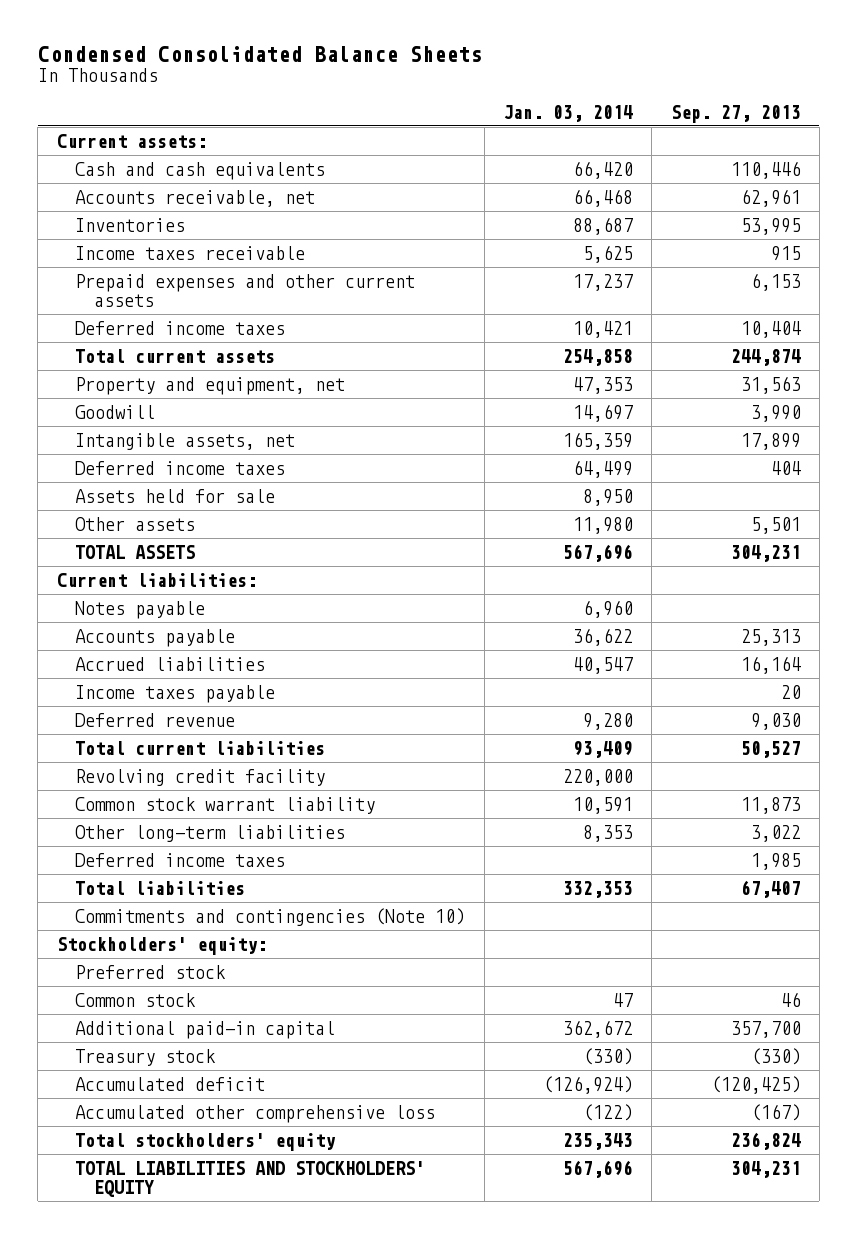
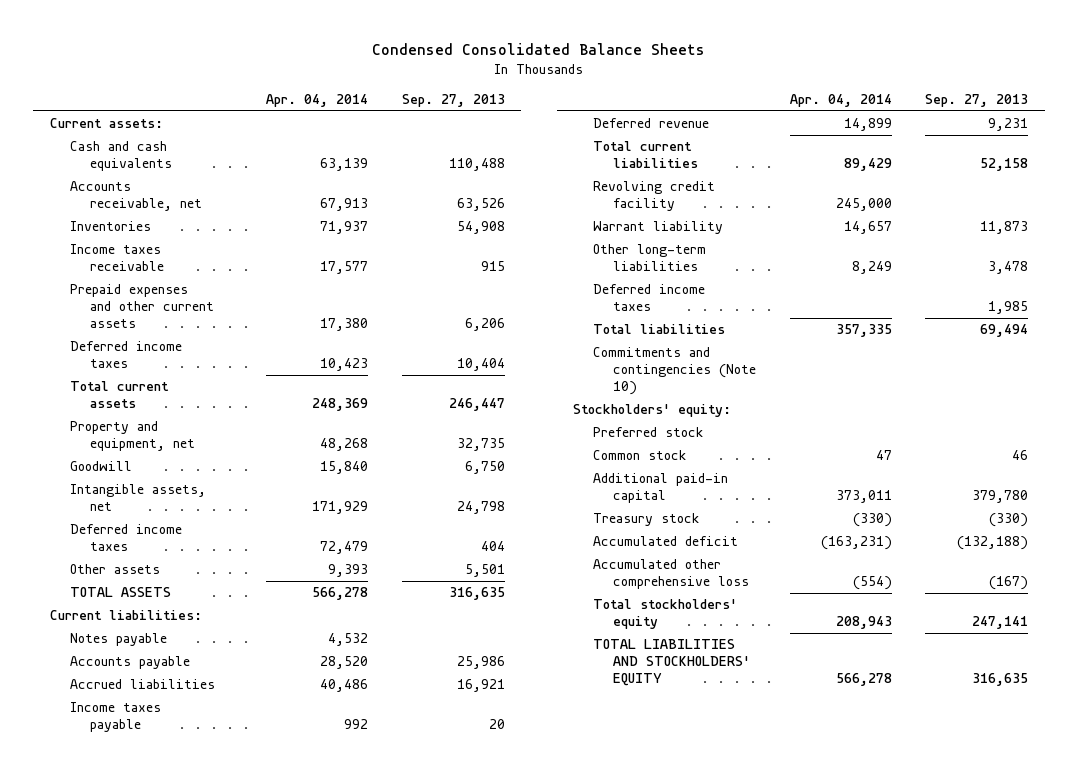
[502,104,633,122] Jan. 03, 2014 -> none
none -> [266,94,369,108] Apr. 04, 2014
[730,161,801,180] 110,446 -> [448,158,505,172] 110,488
[740,189,801,208] 62,961 -> [456,198,505,212] 63,526
[740,218,801,236] 53,995 -> [456,221,505,235] 54,908
[750,273,801,292] 6,153 -> [464,318,505,332] 6,206
[730,349,801,367] 244,874 -> [448,398,505,412] 246,447
[740,376,801,395] 31,563 -> [456,438,505,452] 32,735
[750,405,801,423] 3,990 -> [464,461,505,475] 6,750
[740,433,801,451] 17,899 -> [456,501,505,515] 24,798
[75,489,276,504] Assets held for sale -> none
[730,545,801,563] 304,231 -> [448,587,505,601] 316,635
[740,629,801,647] 25,313 -> [456,656,505,670] 25,986
[740,656,801,675] 16,164 -> [456,679,505,693] 16,921
[750,713,801,731] 9,030 -> [988,118,1029,132] 9,231
[740,741,801,759] 50,527 -> [980,158,1029,172] 52,158
[75,797,376,815] Common stock warrant liability -> [593,221,724,235] Warrant liability
[750,825,801,843] 3,022 -> [988,261,1029,275] 3,478
[740,880,801,899] 67,407 -> [980,324,1029,338] 69,494
[730,1021,801,1039] 357,700 -> [972,490,1029,504] 379,780
[710,1076,801,1095] (120,425) -> [957,536,1029,551] (132,188)
[730,1132,801,1151] 236,824 -> [972,616,1029,630] 247,141
[730,1161,801,1179] 304,231 -> [972,673,1029,687] 316,635

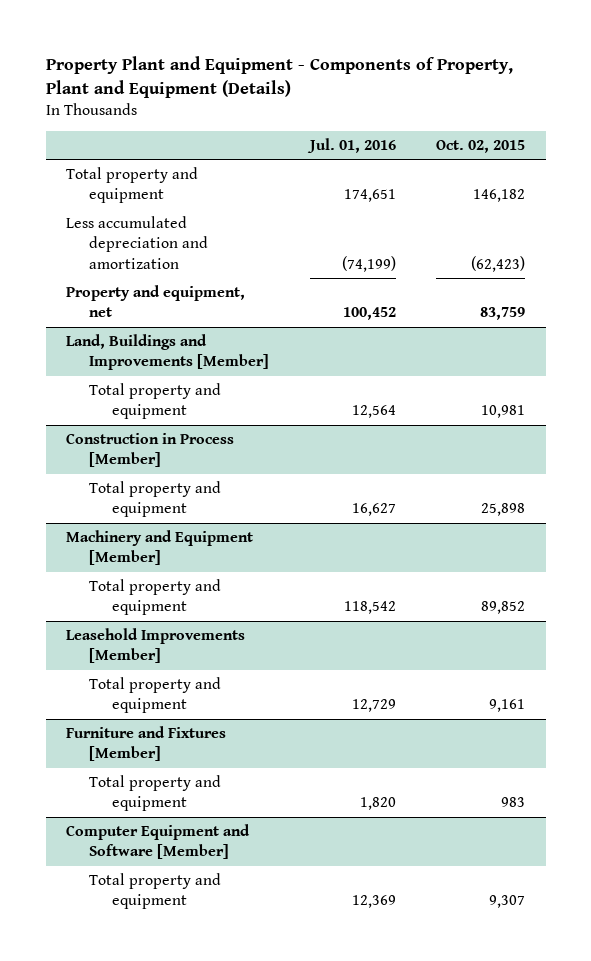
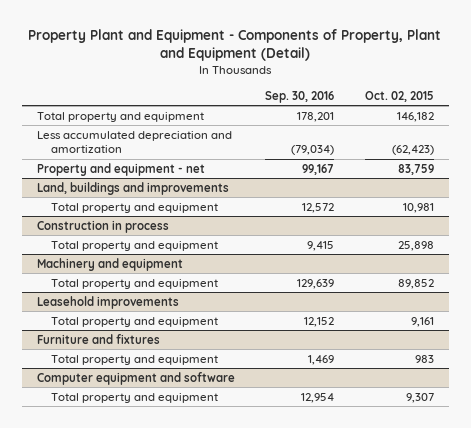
[45,55,513,98] Property Plant and Equipment - Components of Property, Plant and Equipment (Details) -> [28,29,442,62] Property Plant and Equipment - Components of Property, Plant and Equipment (Detail)
[306,137,396,153] Jul. 01, 2016 -> none
none -> [265,90,335,103] Sep. 30, 2016
[65,285,245,318] Property and equipment, net -> [37,162,206,176] Property and equipment - net
[65,334,269,371] Land, Buildings and Improvements [Member] -> [37,181,230,195] Land, buildings and improvements
[65,433,234,468] Construction in Process [Member] -> [37,219,170,233] Construction in process
[65,530,253,566] Machinery and Equipment [Member] -> [37,257,184,271] Machinery and equipment
[65,628,245,664] Leasehold Improvements [Member] -> [37,295,180,309] Leasehold improvements
[65,726,226,762] Furniture and Fixtures [Member] -> [37,333,161,344] Furniture and fixtures
[65,824,250,860] Computer Equipment and Software [Member] -> [37,371,236,385] Computer equipment and software

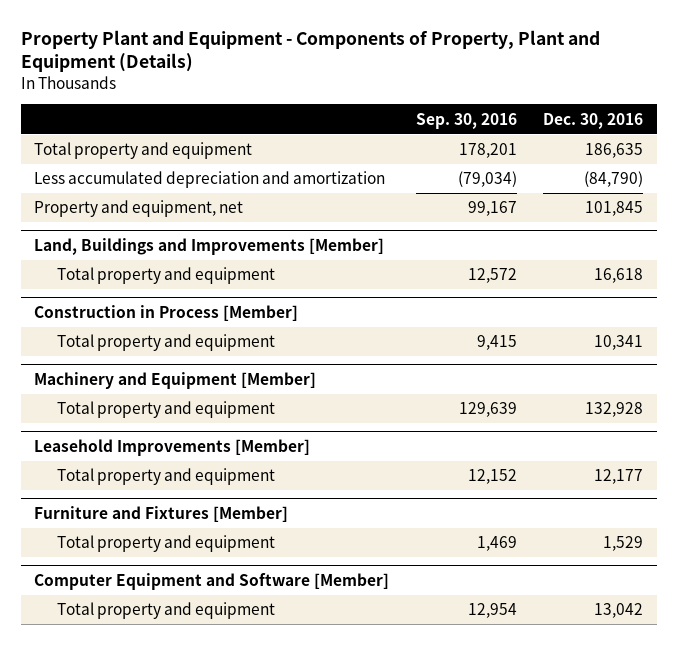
[28,29,442,62] Property Plant and Equipment - Components of Property, Plant and Equipment (Detail) -> [20,29,600,73] Property Plant and Equipment - Components of Property, Plant and Equipment (Details)
[364,90,434,102] Oct. 02, 2015 -> none
none -> [543,112,644,129] Dec. 30, 2016
[37,162,206,176] Property and equipment - net -> [34,200,244,218] Property and equipment, net
[37,181,230,195] Land, buildings and improvements -> [34,238,385,256] Land, Buildings and Improvements [Member]
[37,219,170,233] Construction in process -> [34,305,299,322] Construction in Process [Member]
[37,257,184,271] Machinery and equipment -> [34,372,317,390] Machinery and Equipment [Member]
[37,295,180,309] Leasehold improvements -> [34,439,311,457] Leasehold Improvements [Member]
[37,333,161,344] Furniture and fixtures -> [34,506,289,523] Furniture and Fixtures [Member]
[37,371,236,385] Computer equipment and software -> [34,573,390,591] Computer Equipment and Software [Member]

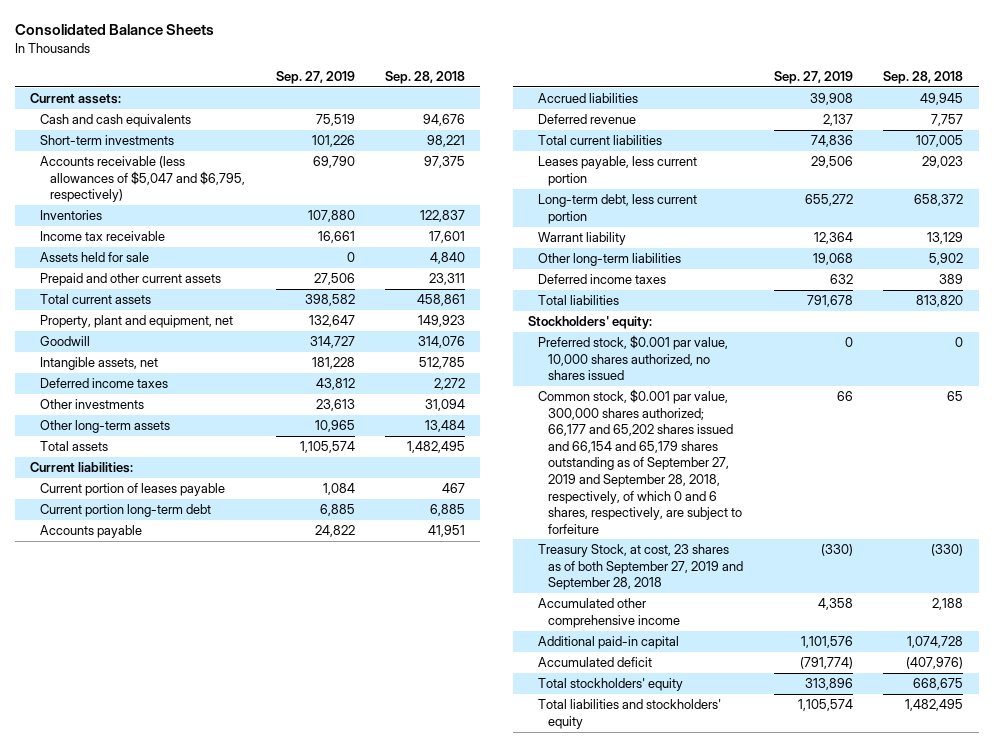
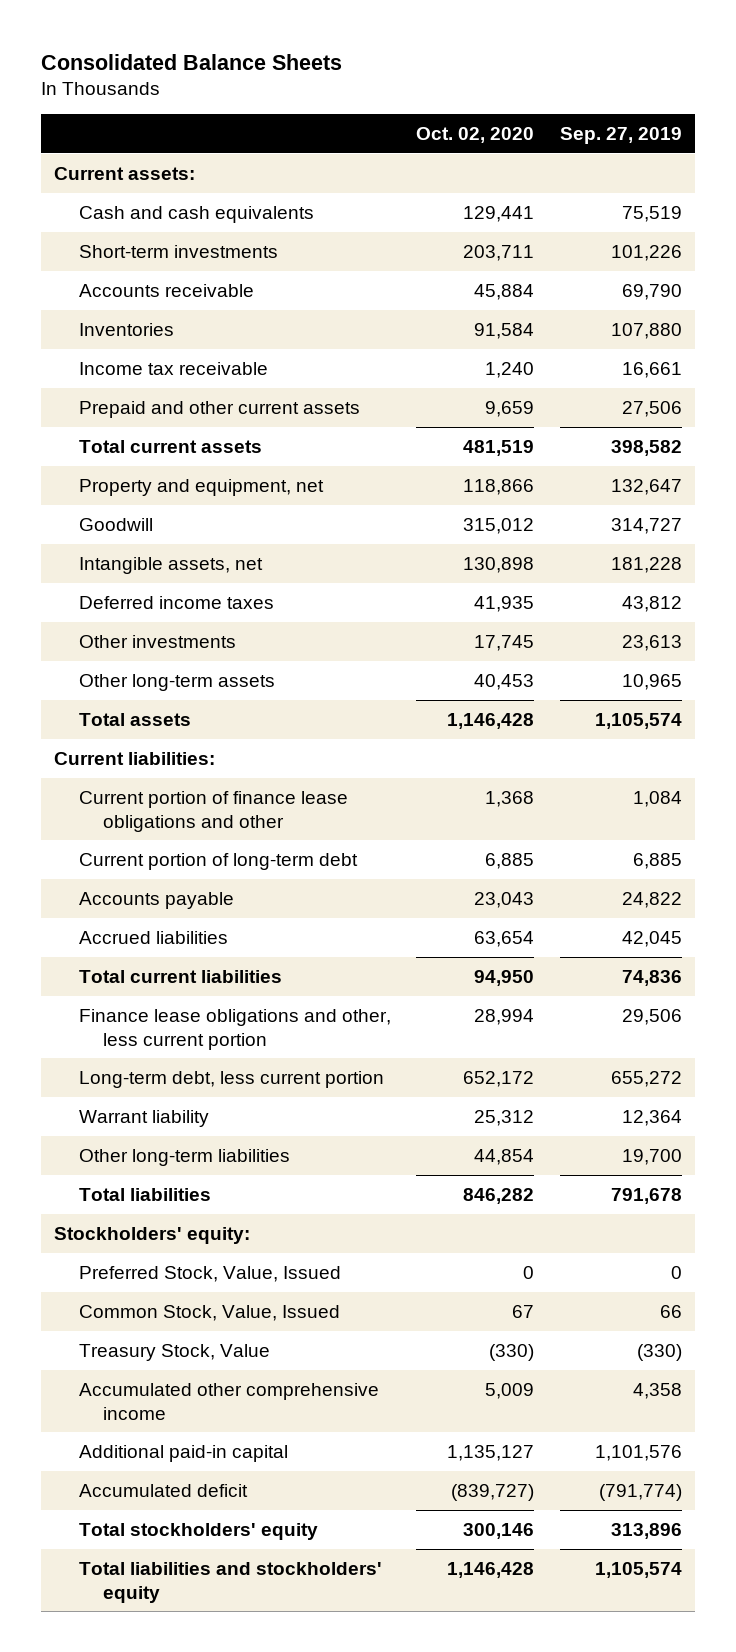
[385,71,466,85] Sep. 28, 2018 -> none
none -> [416,126,535,143] Oct. 02, 2020
[40,156,245,203] Accounts receivable (less allowances of $5,047 and $6,795, respectively) -> [78,283,254,297] Accounts receivable
[40,252,150,263] Assets held for sale -> none
[40,315,234,329] Property, plant and equipment, net -> [78,478,324,496] Property and equipment, net
[40,483,226,497] Current portion of leases payable -> [78,790,348,832] Current portion of finance lease obligations and other
[40,504,212,518] Current portion long-term debt -> [78,852,358,870] Current portion of long-term debt
[538,114,637,125] Deferred revenue -> none
[809,93,853,106] 39,908 -> [622,930,683,947] 42,045
[538,156,698,186] Leases payable, less current portion -> [78,1008,391,1050] Finance lease obligations and other, less current portion
[538,274,667,285] Deferred income taxes -> none
[812,253,853,266] 19,068 -> [622,1148,683,1165] 19,700
[538,335,729,381] Preferred stock, $0.001 par value, 10,000 shares authorized, no shares issued -> [78,1265,341,1282] Preferred Stock, Value, Issued
[538,389,743,534] Common stock, $0.001 par value, 300,000 shares authorized; 66,177 and 65,202 shares issued and 66,154 and 65,179 shares outstanding as of September 27, 2019 and September 28, 2018, respectively, of which 0 and 6 shares, respectively, are subject to forfeiture -> [78,1304,340,1321] Common Stock, Value, Issued
[538,544,744,591] Treasury Stock, at cost, 23 shares as of both September 27, 2019 and September 28, 2018 -> [78,1343,270,1361] Treasury Stock, Value

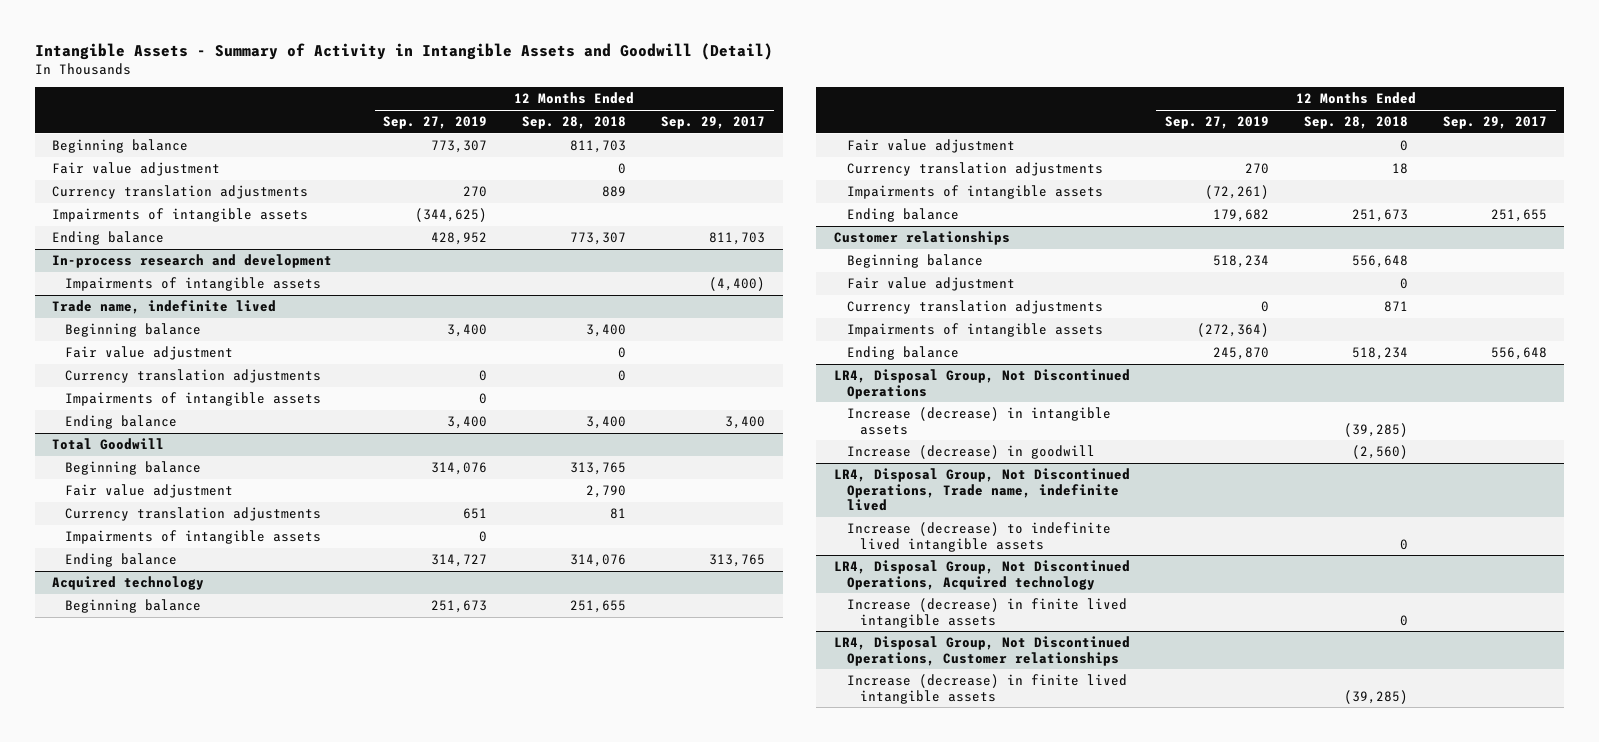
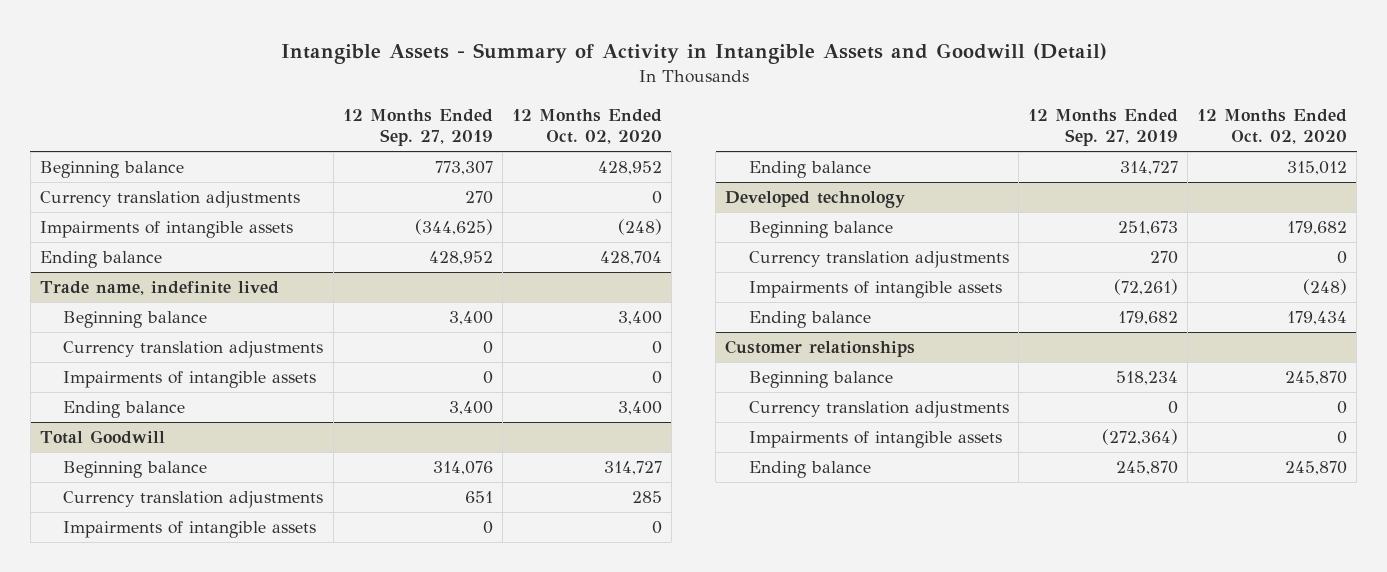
[522,116,627,130] Sep. 28, 2018 -> none
[661,116,766,130] Sep. 29, 2017 -> none
none -> [511,108,662,144] 12 Months Ended Oct. 02, 2020
[52,162,221,177] Fair value adjustment -> none
[52,254,333,269] In-process research and development -> none
[65,277,322,292] Impairments of intangible assets -> none
[65,346,234,361] Fair value adjustment -> none
[65,484,234,499] Fair value adjustment -> none
[52,576,205,591] Acquired technology -> [725,191,906,209] Developed technology
[846,139,1015,154] Fair value adjustment -> none
[846,277,1015,292] Fair value adjustment -> none
[833,369,1130,399] LR4, Disposal Group, Not Discontinued Operations -> none
[846,407,1111,435] Increase (decrease) in intangible assets -> none
[846,445,1095,460] Increase (decrease) in goodwill -> none
[833,468,1130,511] LR4, Disposal Group, Not Discontinued Operations, Trade name, indefinite lived -> none
[846,522,1111,552] Increase (decrease) to indefinite lived intangible assets -> none
[833,560,1130,590] LR4, Disposal Group, Not Discontinued Operations, Acquired technology -> none
[846,598,1127,628] Increase (decrease) in finite lived intangible assets -> none
[833,636,1130,666] LR4, Disposal Group, Not Discontinued Operations, Customer relationships -> none
[846,674,1127,704] Increase (decrease) in finite lived intangible assets -> none

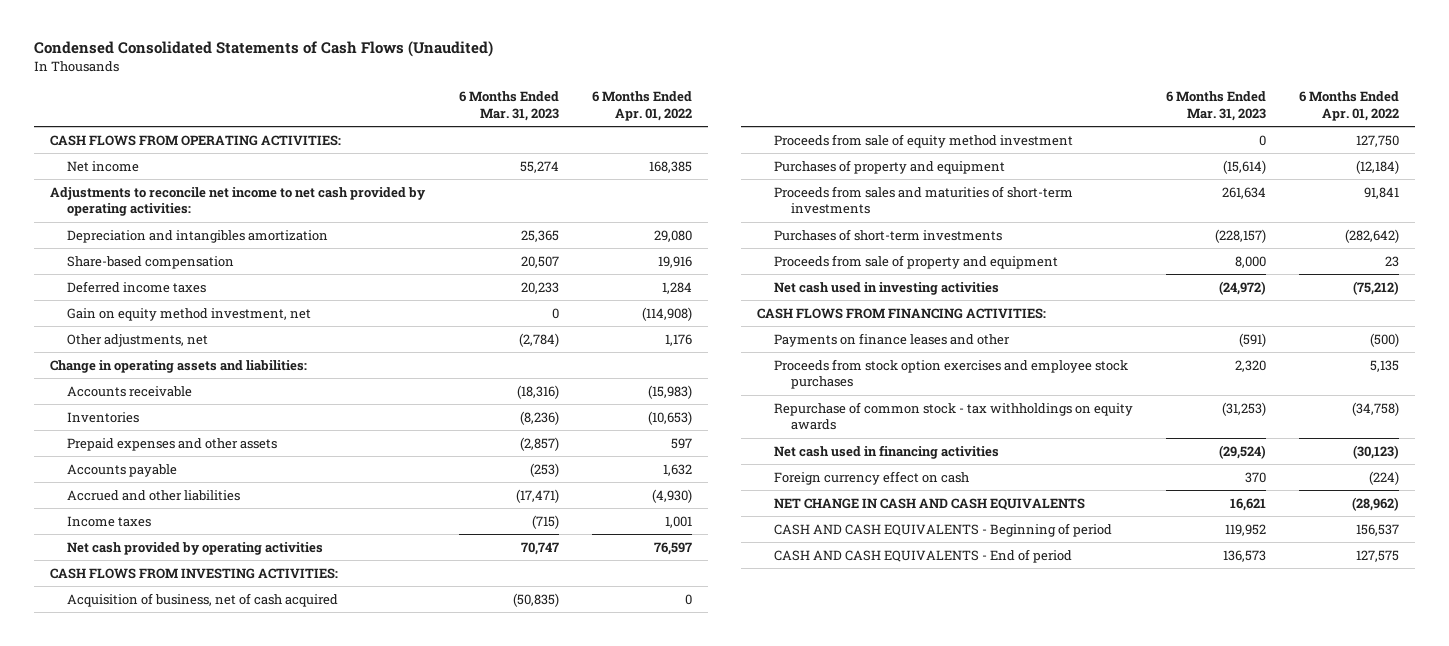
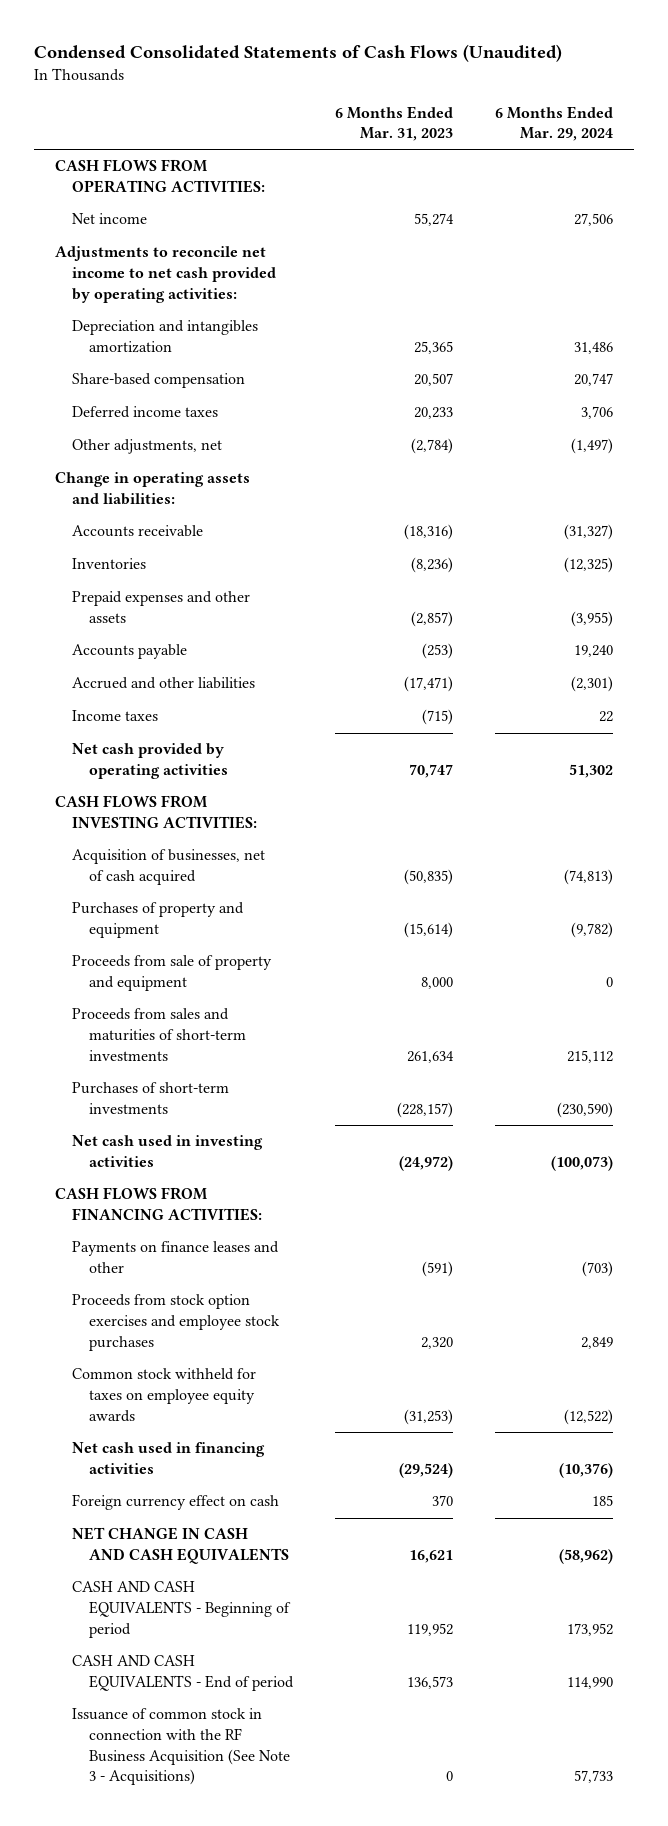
[591,91,692,121] 6 Months Ended Apr. 01, 2022 -> none
none -> [495,105,614,142] 6 Months Ended Mar. 29, 2024
[67,307,312,321] Gain on equity method investment, net -> none
[773,133,1073,148] Proceeds from sale of equity method investment -> none
[67,592,339,607] Acquisition of business, net of cash acquired -> [71,849,265,885] Acquisition of businesses, net of cash acquired
[773,254,1058,269] Proceeds from sale of property and equipment -> [71,955,272,991] Proceeds from sale of property and equipment
[773,401,1133,431] Repurchase of common stock - tax withholdings on equity awards -> [71,1368,256,1422] Common stock withheld for taxes on employee equity awards
none -> [71,1708,291,1786] Issuance of common stock in connection with the RF Business Acquisition (See Note 3 - Acquisitions)

